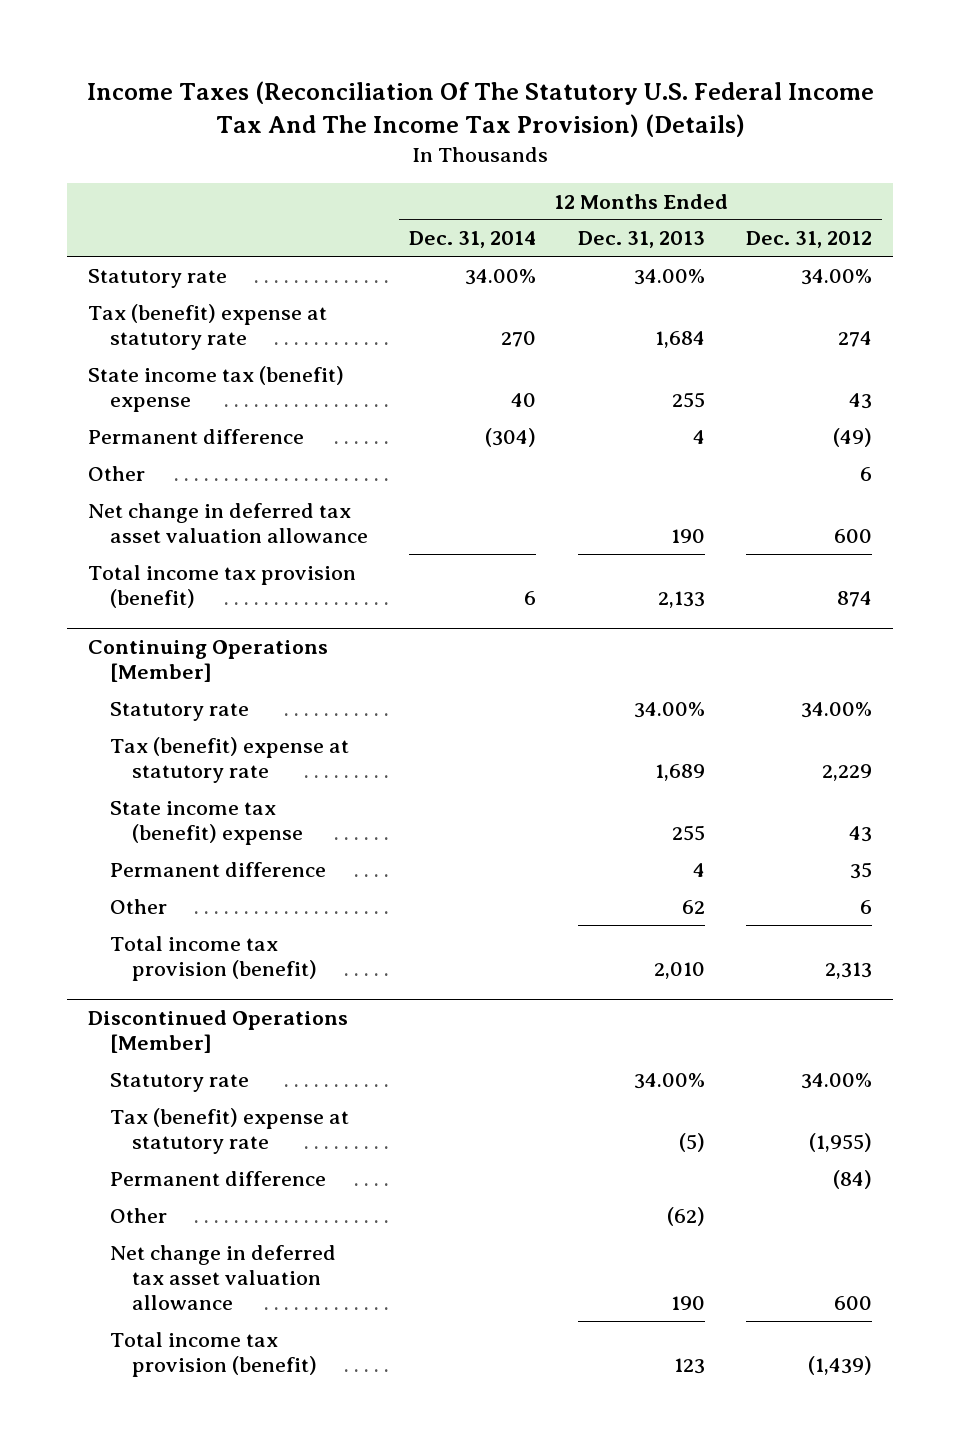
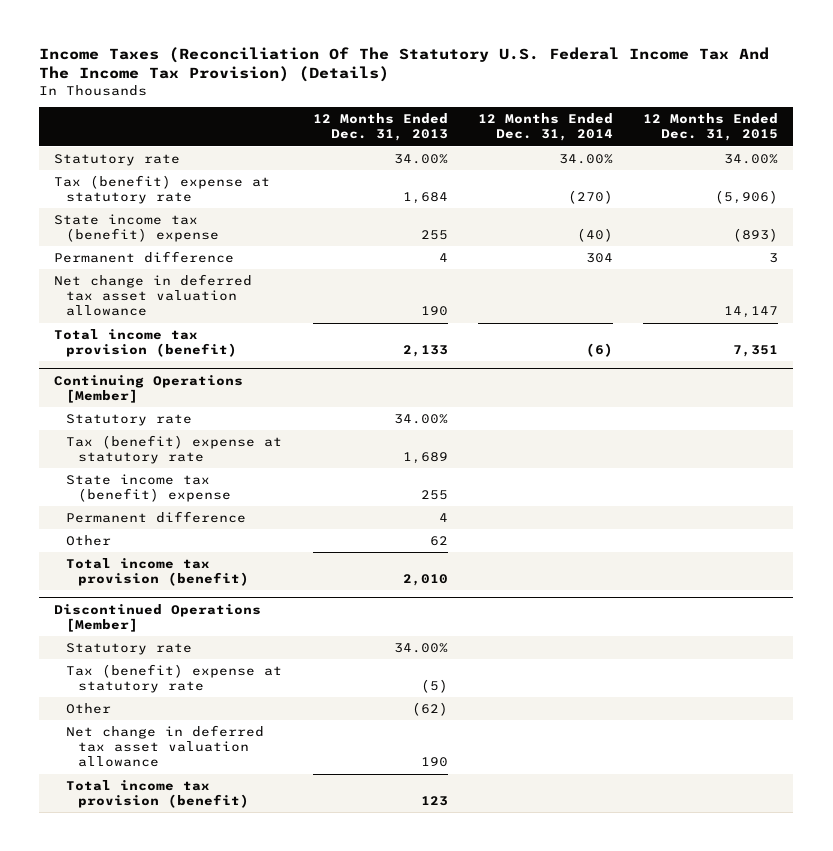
[746,231,873,249] Dec. 31, 2012 -> none
none -> [643,113,779,142] 12 Months Ended Dec. 31, 2015
[87,465,145,481] Other -> none
[501,330,537,347] 270 -> [567,190,613,205] (270)
[511,392,537,407] 40 -> [576,228,613,243] (40)
[485,427,537,447] (304) -> [585,252,613,263] 304
[524,590,537,605] 6 -> [585,343,613,358] (6)
[109,1170,326,1186] Permanent difference -> none

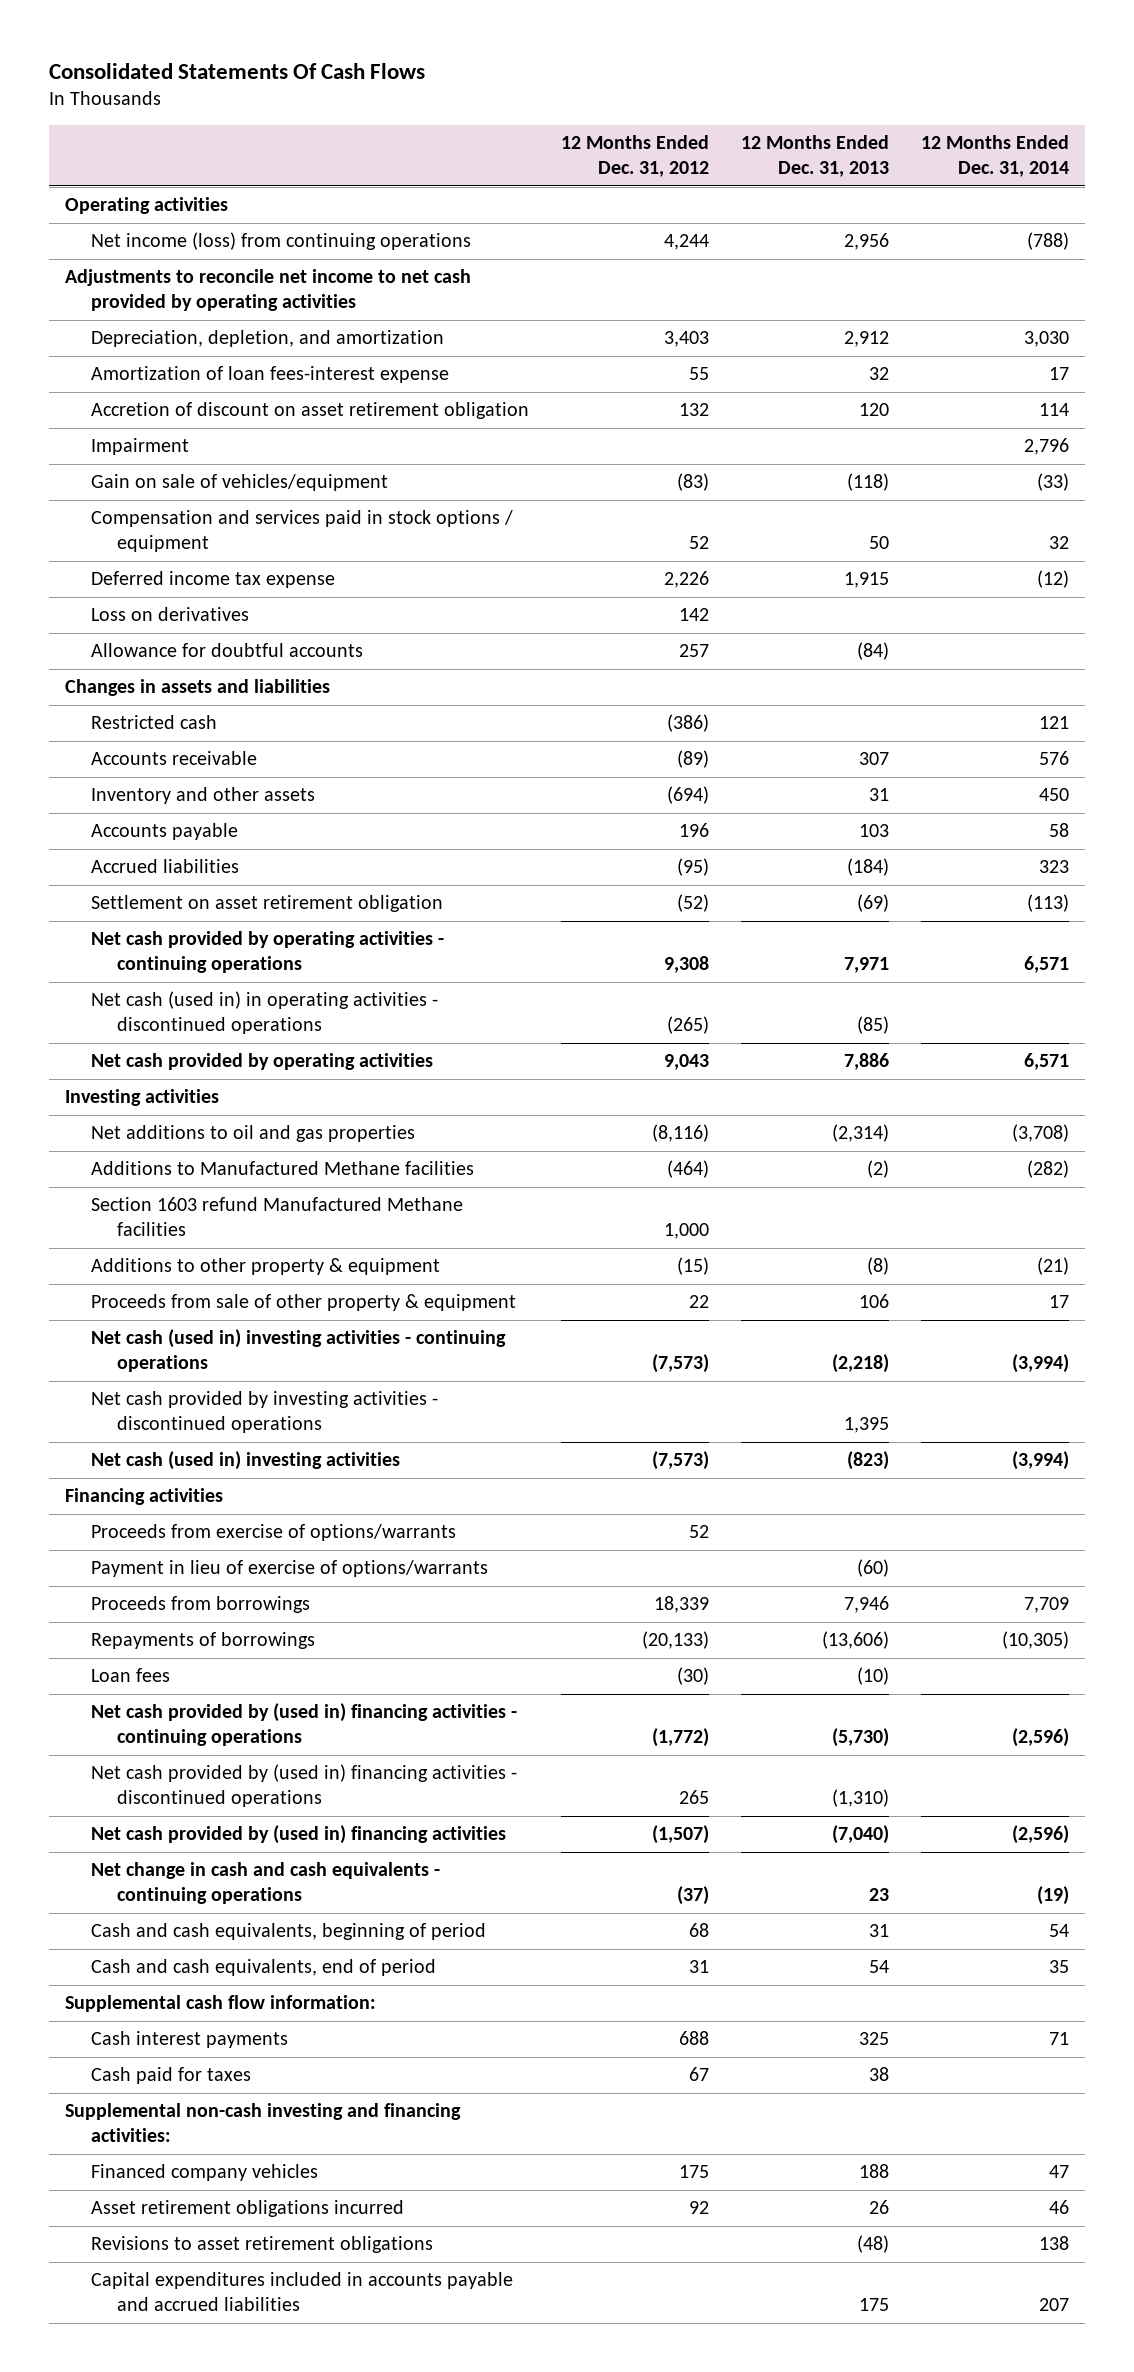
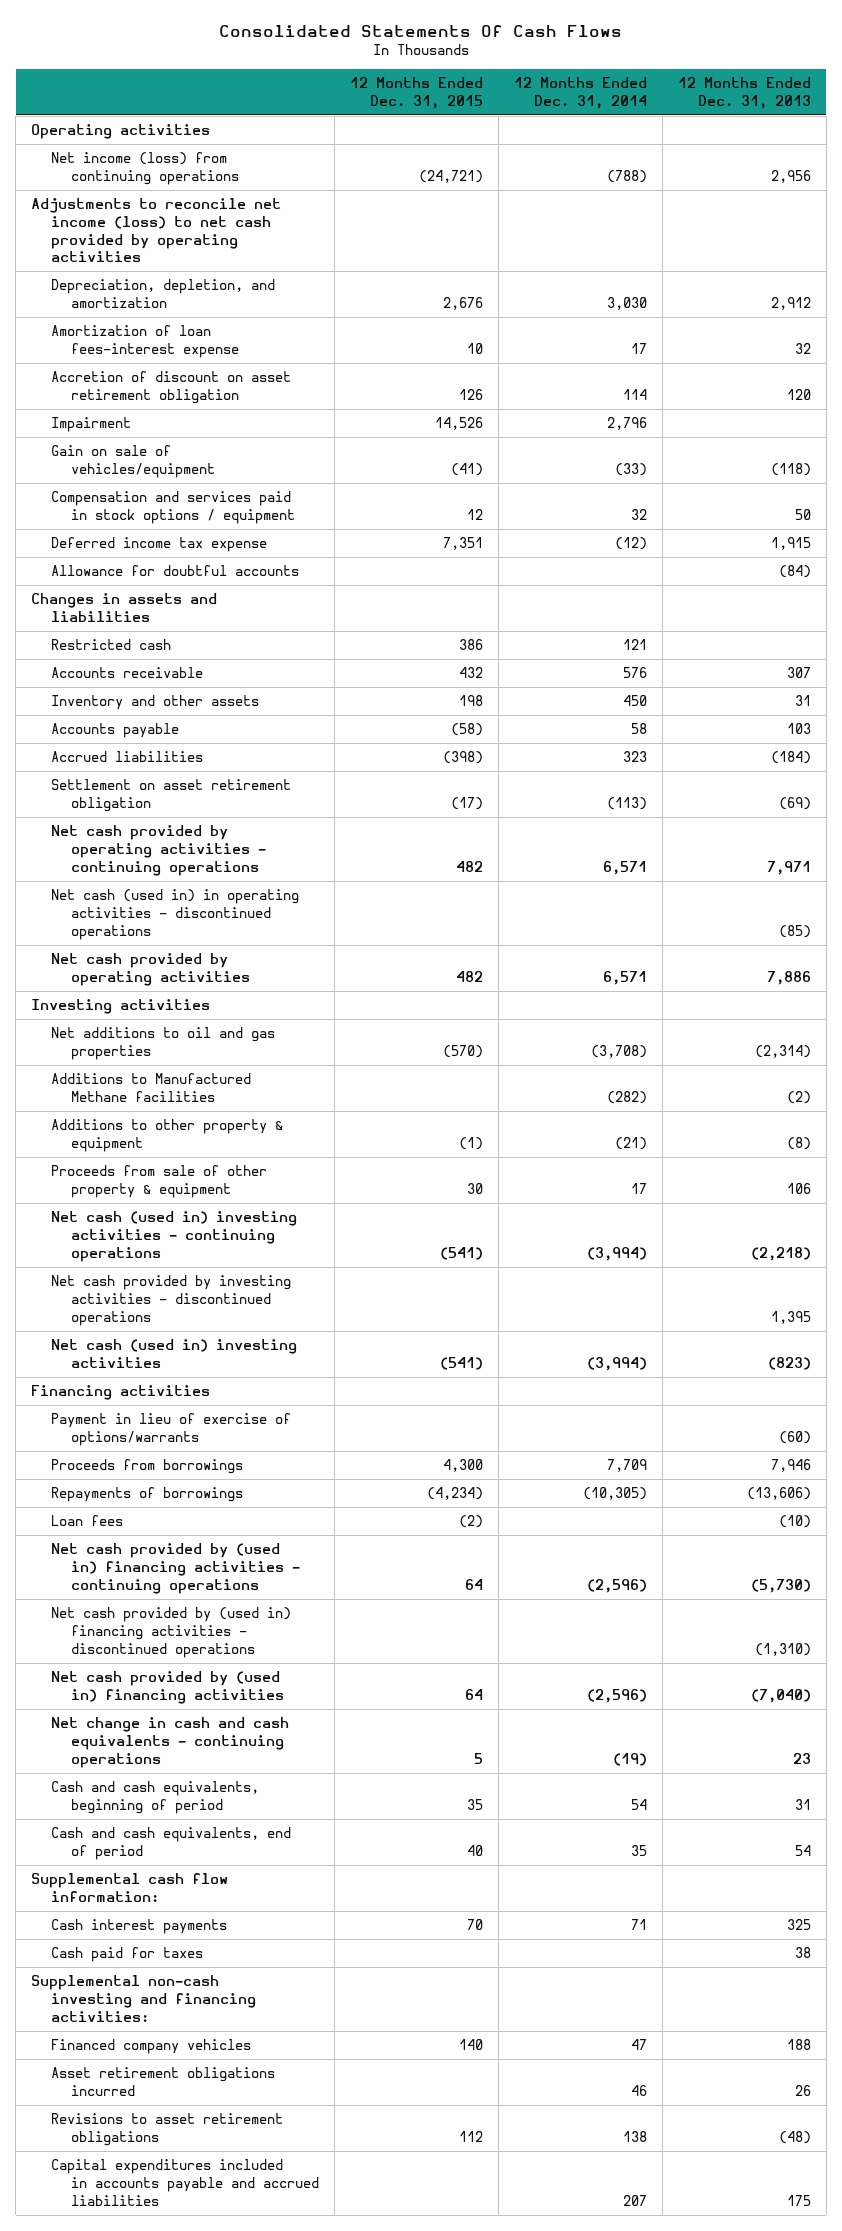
[561,134,710,177] 12 Months Ended Dec. 31, 2012 -> none
none -> [350,77,484,109] 12 Months Ended Dec. 31, 2015
[64,269,471,312] Adjustments to reconcile net income to net cash provided by operating activities -> [31,198,282,263] Adjustments to reconcile net income (loss) to net cash provided by operating activities
[91,607,250,622] Loss on derivatives -> none
[91,1197,464,1237] Section 1603 refund Manufactured Methane facilities -> none
[91,1524,457,1542] Proceeds from exercise of options/warrants -> none

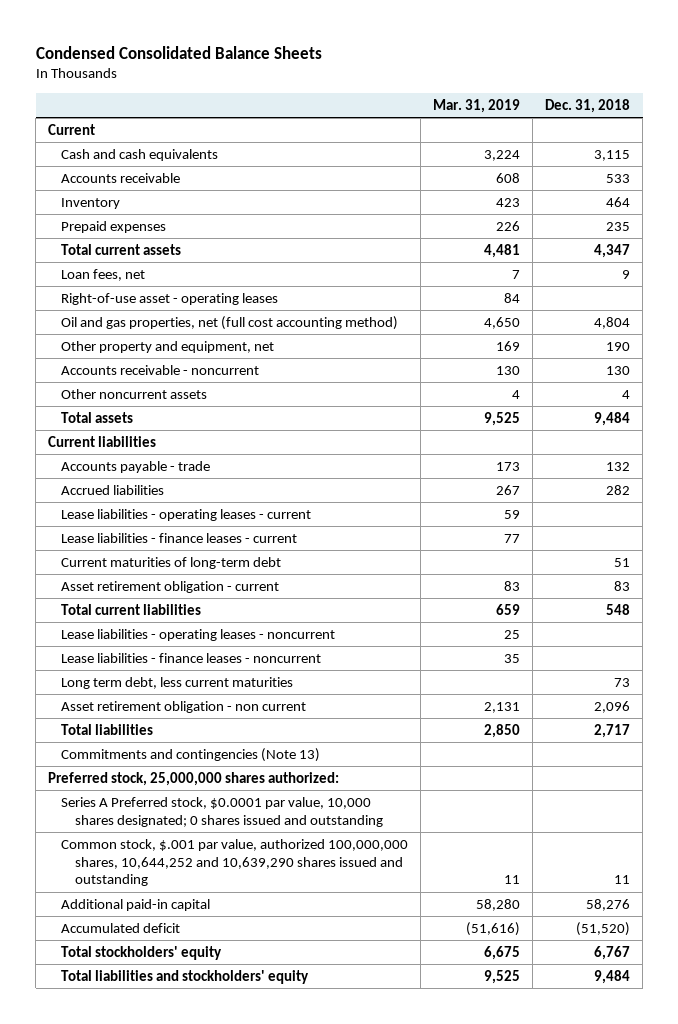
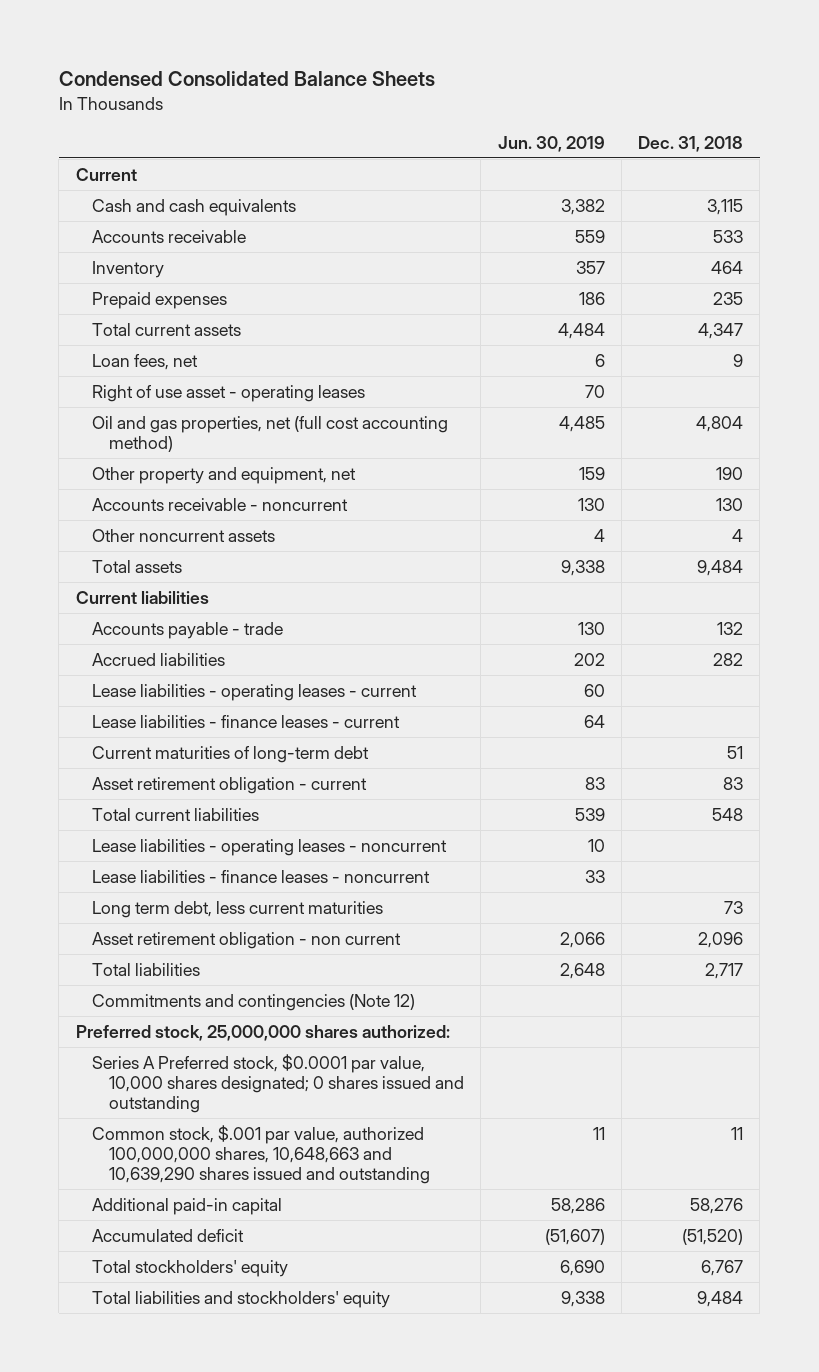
[433,98,521,113] Mar. 31, 2019 -> none
none -> [497,136,605,153] Jun. 30, 2019
[61,292,279,305] Right-of-use asset - operating leases -> [92,384,366,402] Right of use asset - operating leases
[61,747,321,762] Commitments and contingencies (Note 13) -> [92,993,416,1011] Commitments and contingencies (Note 12)
[61,838,409,887] Common stock, $.001 par value, authorized 100,000,000 shares, 10,644,252 and 10,639,290 shares issued and outstanding -> [92,1124,431,1185] Common stock, $.001 par value, authorized 100,000,000 shares, 10,648,663 and 10,639,290 shares issued and outstanding

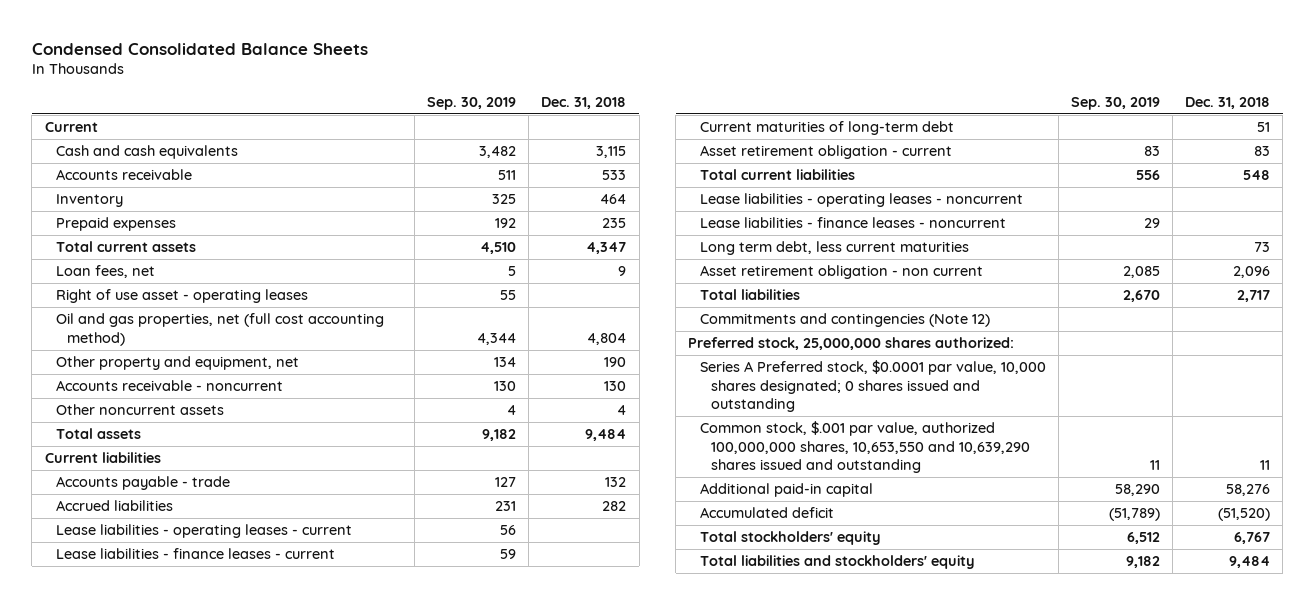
[497,136,605,153] Jun. 30, 2019 -> none
none -> [427,96,517,110] Sep. 30, 2019
[92,1124,431,1185] Common stock, $.001 par value, authorized 100,000,000 shares, 10,648,663 and 10,639,290 shares issued and outstanding -> [699,421,1030,474] Common stock, $.001 par value, authorized 100,000,000 shares, 10,653,550 and 10,639,290 shares issued and outstanding

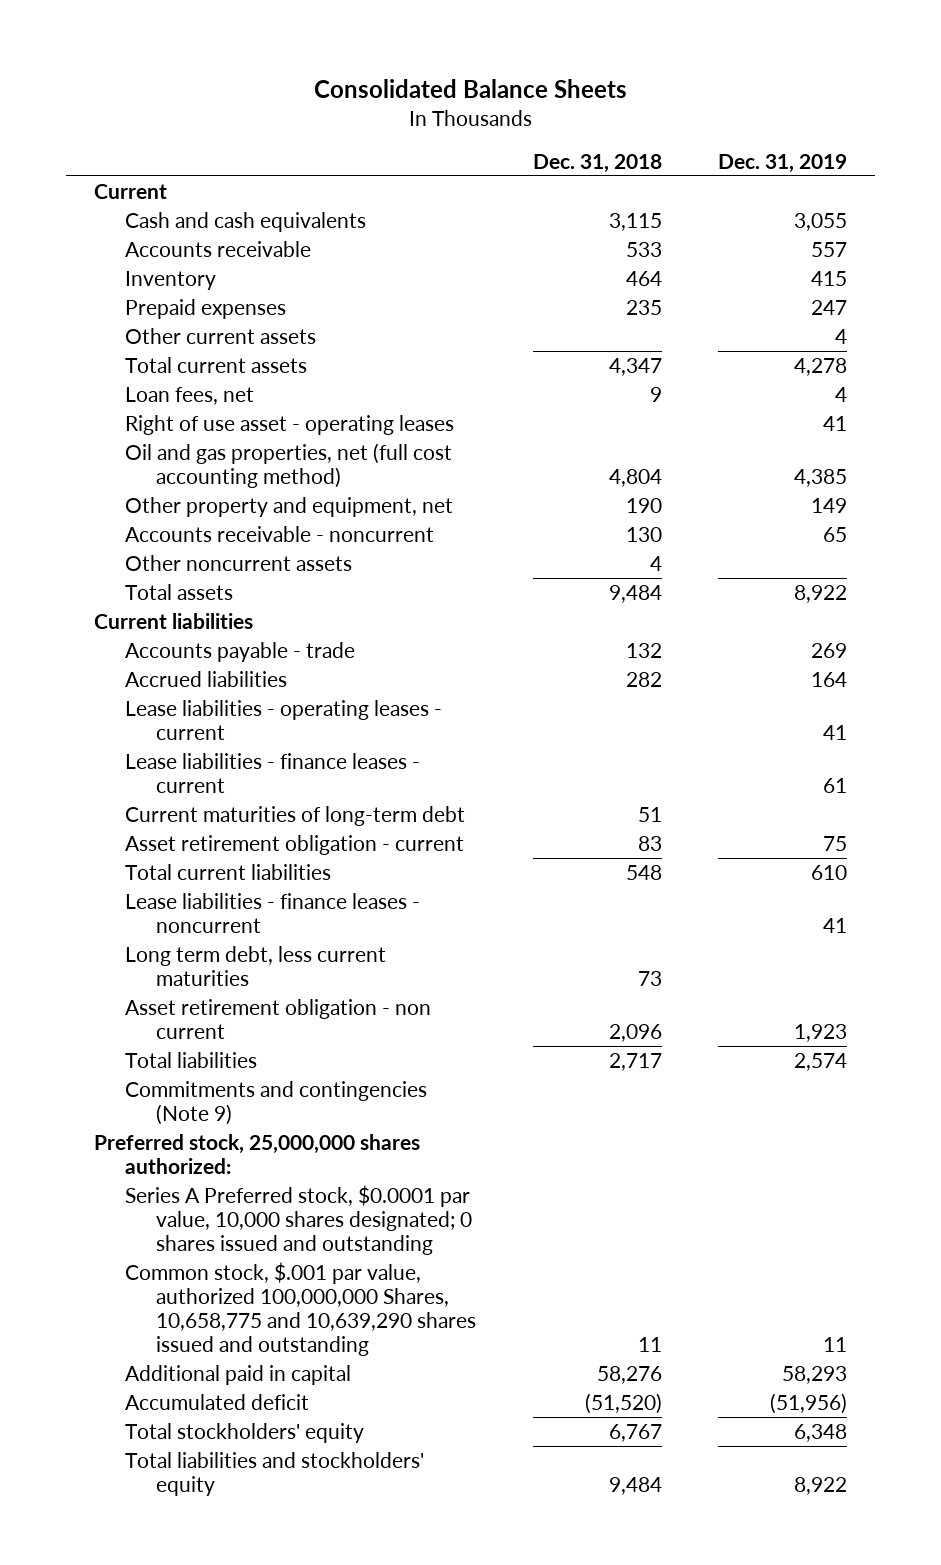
[31,42,368,55] Condensed Consolidated Balance Sheets -> [313,79,627,99] Consolidated Balance Sheets
[427,96,517,110] Sep. 30, 2019 -> none
none -> [718,153,848,173] Dec. 31, 2019
none -> [125,328,317,345] Other current assets
[699,193,1023,208] Lease liabilities - operating leases - noncurrent -> none
[699,313,990,328] Commitments and contingencies (Note 12) -> [125,1081,428,1126] Commitments and contingencies (Note 9)
[699,421,1030,474] Common stock, $.001 par value, authorized 100,000,000 shares, 10,653,550 and 10,639,290 shares issued and outstanding -> [125,1262,477,1357] Common stock, $.001 par value, authorized 100,000,000 Shares, 10,658,775 and 10,639,290 shares issued and outstanding
[699,483,873,498] Additional paid-in capital -> [125,1365,352,1386] Additional paid in capital

